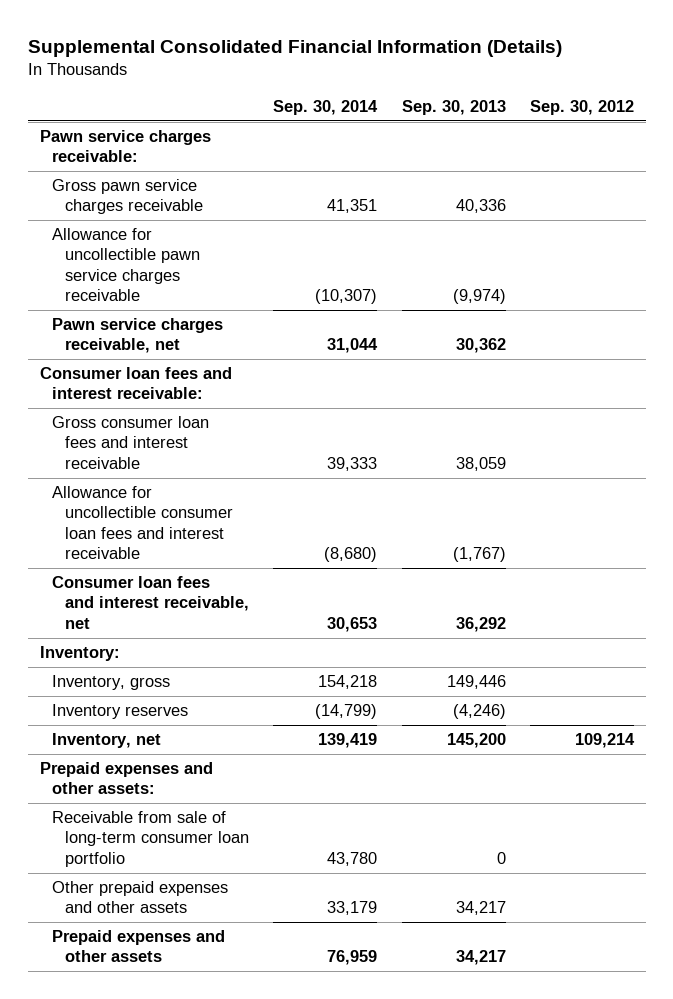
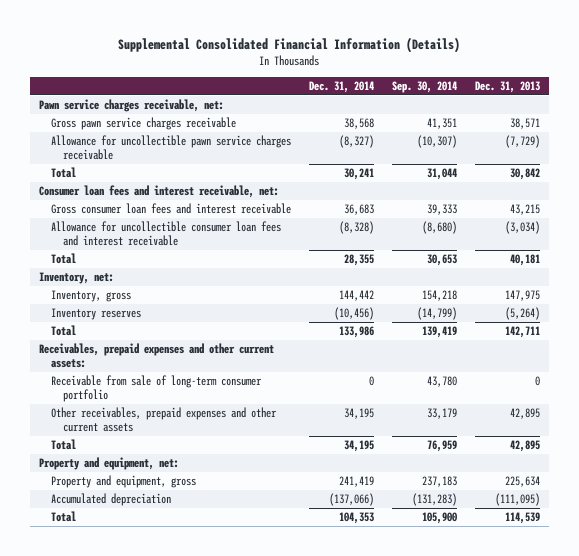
[401,100,506,116] Sep. 30, 2013 -> none
[529,100,634,116] Sep. 30, 2012 -> none
none -> [308,80,374,93] Dec. 31, 2014
none -> [474,80,540,93] Dec. 31, 2013
[39,130,211,163] Pawn service charges receivable: -> [39,99,225,113] Pawn service charges receivable, net:
[52,318,224,354] Pawn service charges receivable, net -> [51,167,77,179] Total
[39,367,232,400] Consumer loan fees and interest receivable: -> [39,185,280,199] Consumer loan fees and interest receivable, net:
[52,576,250,629] Consumer loan fees and interest receivable, net -> [51,253,77,265] Total
[39,646,120,662] Inventory: -> [39,272,115,285] Inventory, net:
[52,733,162,749] Inventory, net -> [51,325,77,337] Total
[39,762,213,795] Prepaid expenses and other assets: -> [39,343,275,369] Receivables, prepaid expenses and other current assets:
[52,811,250,867] Receivable from sale of long-term consumer loan portfolio -> [51,375,263,403] Receivable from sale of long-term consumer portfolio
[52,881,229,914] Other prepaid expenses and other assets -> [51,407,278,433] Other receivables, prepaid expenses and other current assets
[52,930,226,963] Prepaid expenses and other assets -> [51,439,77,451] Total
none -> [39,457,180,471] Property and equipment, net:
none -> [51,475,197,489] Property and equipment, gross
none -> [51,493,172,507] Accumulated depreciation
none -> [51,511,77,523] Total

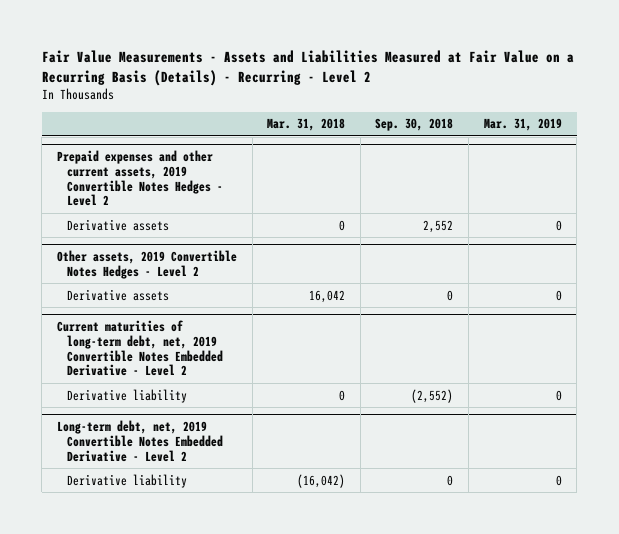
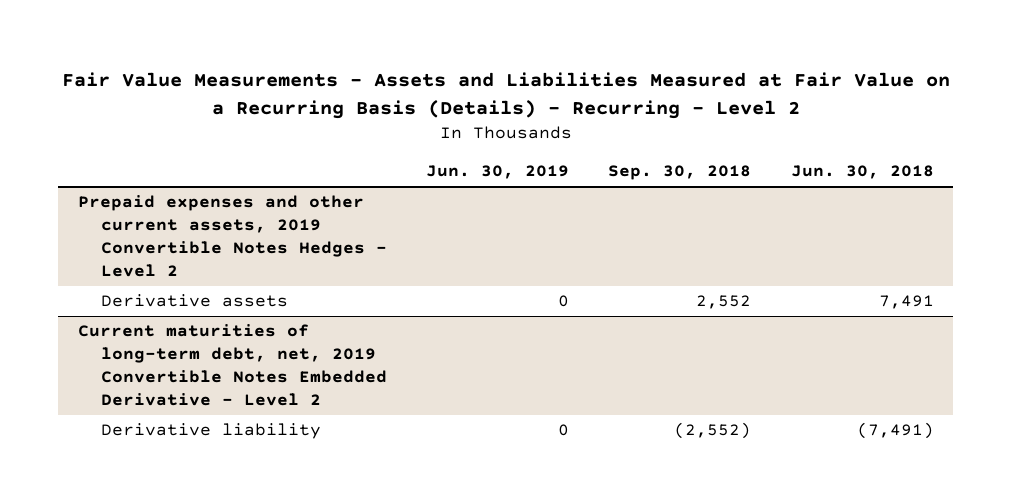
[267,118,346,132] Mar. 31, 2018 -> none
[483,118,562,132] Mar. 31, 2019 -> none
none -> [426,165,570,180] Jun. 30, 2019
none -> [790,165,934,180] Jun. 30, 2018
[57,249,238,279] Other assets, 2019 Convertible Notes Hedges - Level 2 -> none
[66,288,169,301] Derivative assets -> none
[57,419,223,462] Long-term debt, net, 2019 Convertible Notes Embedded Derivative - Level 2 -> none
[66,473,187,488] Derivative liability -> none

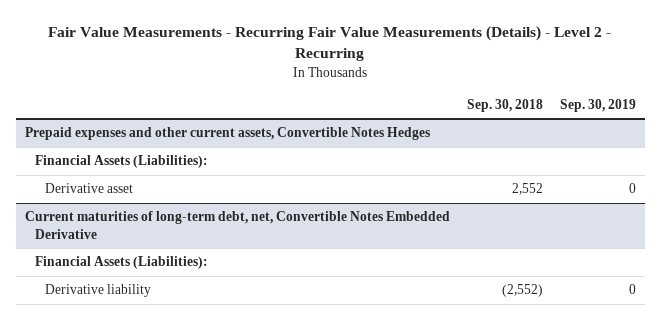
[61,72,950,119] Fair Value Measurements - Assets and Liabilities Measured at Fair Value on a Recurring Basis (Details) - Recurring - Level 2 -> [48,26,612,62] Fair Value Measurements - Recurring Fair Value Measurements (Details) - Level 2 - Recurring
[426,165,570,180] Jun. 30, 2019 -> none
[790,165,934,180] Jun. 30, 2018 -> none
none -> [560,98,637,112] Sep. 30, 2019
[77,195,388,277] Prepaid expenses and other current assets, 2019 Convertible Notes Hedges - Level 2 -> [24,127,430,141] Prepaid expenses and other current assets, Convertible Notes Hedges
none -> [35,155,209,169] Financial Assets (Liabilities):
[101,294,289,308] Derivative assets -> [45,183,134,194] Derivative asset
[77,324,388,406] Current maturities of long-term debt, net, 2019 Convertible Notes Embedded Derivative - Level 2 -> [24,211,450,239] Current maturities of long-term debt, net, Convertible Notes Embedded Derivative
none -> [35,256,209,270] Financial Assets (Liabilities):

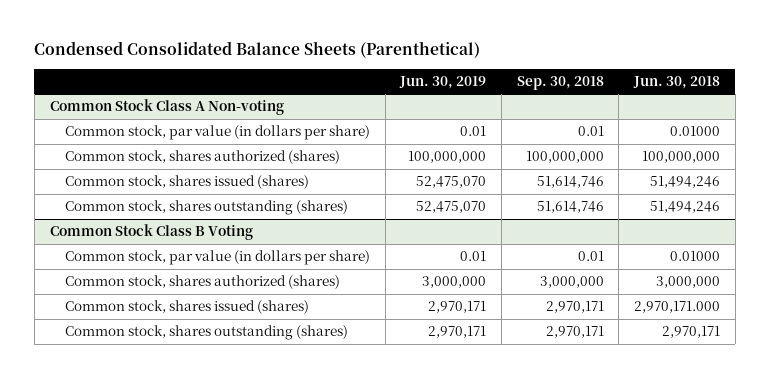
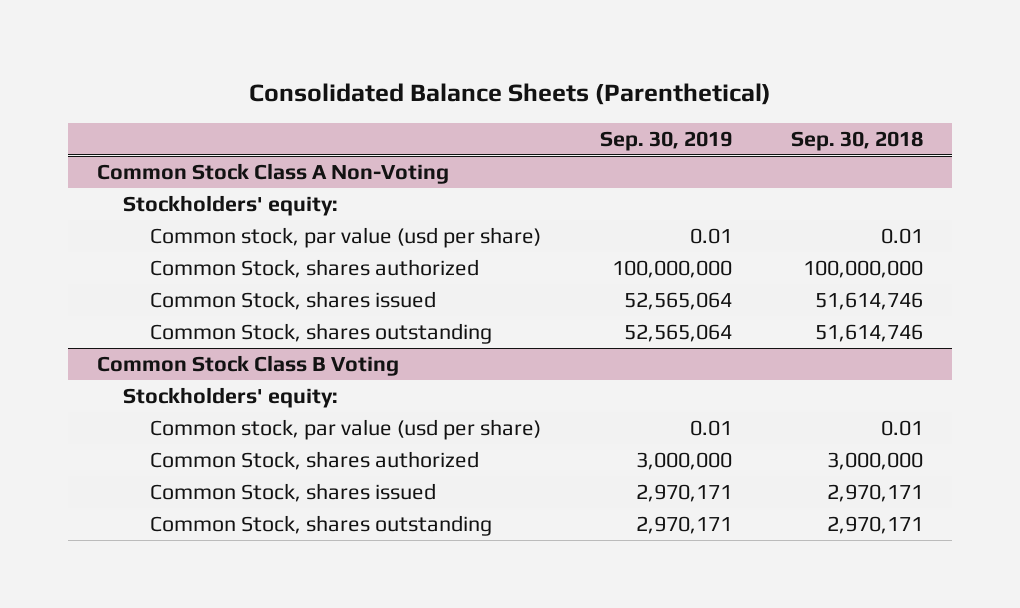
[34,41,481,59] Condensed Consolidated Balance Sheets (Parenthetical) -> [249,83,772,106] Consolidated Balance Sheets (Parenthetical)
[399,75,487,89] Jun. 30, 2019 -> none
[633,75,721,89] Jun. 30, 2018 -> none
none -> [599,131,732,152] Sep. 30, 2019
[49,99,284,116] Common Stock Class A Non-voting -> [97,162,450,184] Common Stock Class A Non-Voting
none -> [123,194,339,216] Stockholders' equity:
[65,125,371,141] Common stock, par value (in dollars per share) -> [149,226,541,248] Common stock, par value (usd per share)
[65,150,341,165] Common stock, shares authorized (shares) -> [149,258,479,278] Common Stock, shares authorized
[65,175,310,190] Common stock, shares issued (shares) -> [149,290,436,310] Common Stock, shares issued
[65,200,349,216] Common stock, shares outstanding (shares) -> [149,322,492,344] Common Stock, shares outstanding
none -> [123,386,339,408] Stockholders' equity:
[65,250,371,266] Common stock, par value (in dollars per share) -> [149,418,541,440] Common stock, par value (usd per share)
[65,275,341,290] Common stock, shares authorized (shares) -> [149,450,479,470] Common Stock, shares authorized
[65,300,310,315] Common stock, shares issued (shares) -> [149,482,436,502] Common Stock, shares issued
[65,325,349,341] Common stock, shares outstanding (shares) -> [149,514,492,536] Common Stock, shares outstanding

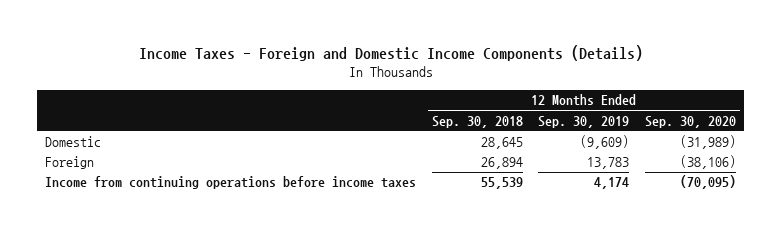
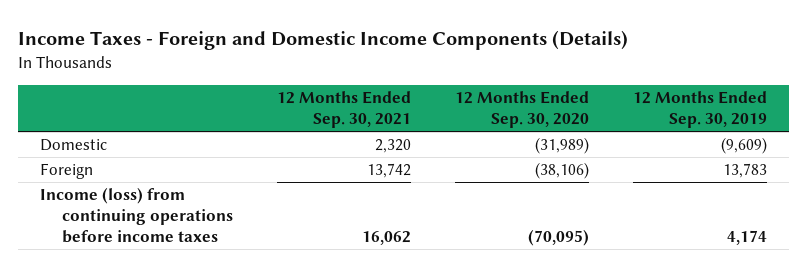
[431,115,523,128] Sep. 30, 2018 -> none
none -> [276,91,411,129] 12 Months Ended Sep. 30, 2021
[44,176,416,190] Income from continuing operations before income taxes -> [39,187,233,244] Income (loss) from continuing operations before income taxes

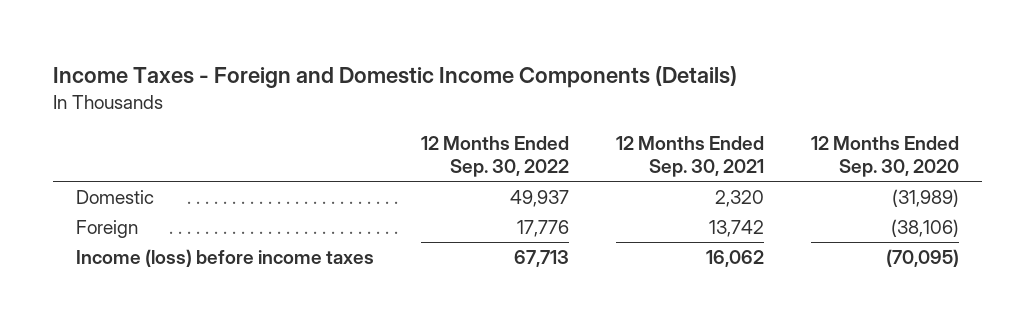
[632,91,767,129] 12 Months Ended Sep. 30, 2019 -> none
none -> [421,135,570,178] 12 Months Ended Sep. 30, 2022
[39,187,233,244] Income (loss) from continuing operations before income taxes -> [76,248,375,267] Income (loss) before income taxes

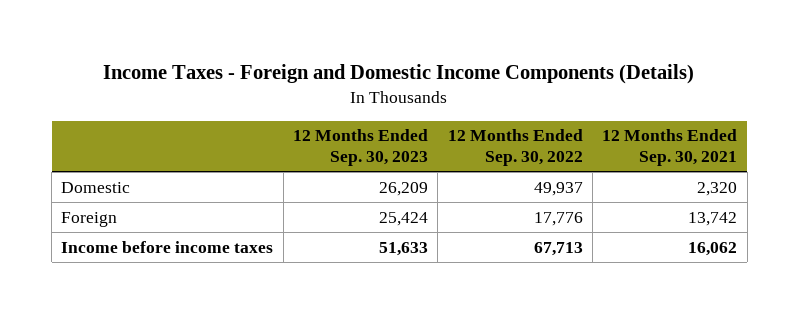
[810,135,959,178] 12 Months Ended Sep. 30, 2020 -> none
none -> [293,129,429,167] 12 Months Ended Sep. 30, 2023
[76,248,375,267] Income (loss) before income taxes -> [61,240,274,253] Income before income taxes

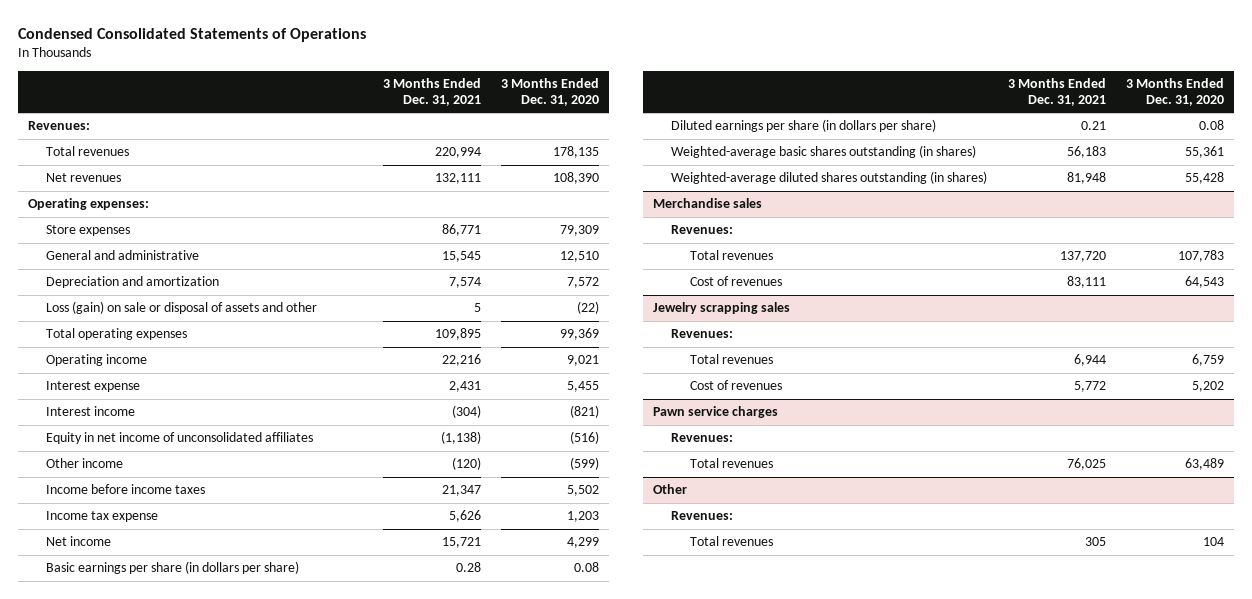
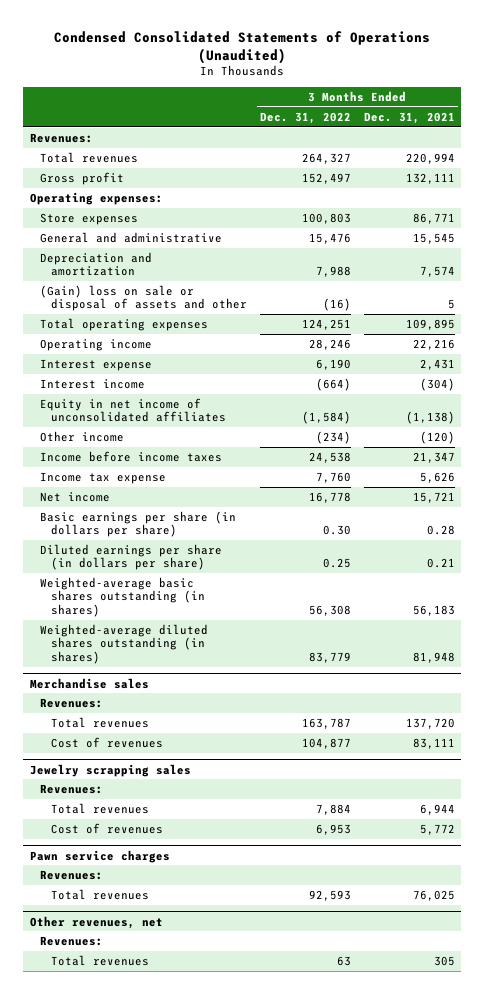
[17,27,366,42] Condensed Consolidated Statements of Operations -> [54,30,431,64] Condensed Consolidated Statements of Operations (Unaudited)
[500,77,599,106] 3 Months Ended Dec. 31, 2020 -> none
none -> [259,111,351,124] Dec. 31, 2022
[46,173,122,183] Net revenues -> [40,171,125,185] Gross profit
[46,301,318,315] Loss (gain) on sale or disposal of assets and other -> [40,284,248,312] (Gain) loss on sale or disposal of assets and other
[652,484,687,495] Other -> [29,915,163,929] Other revenues, net

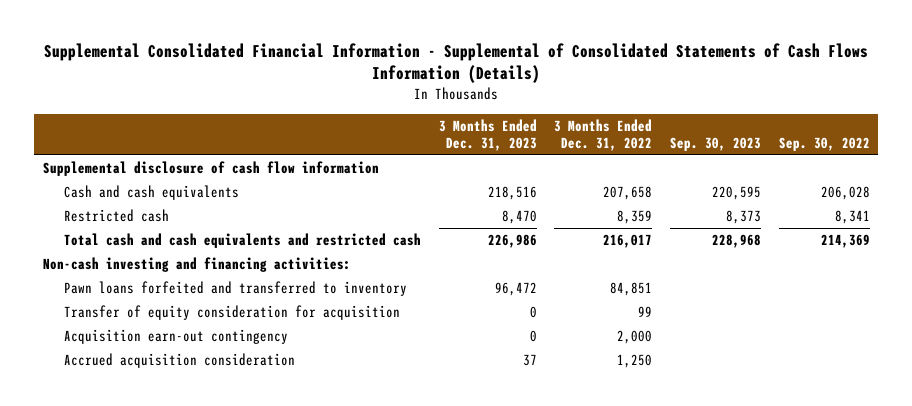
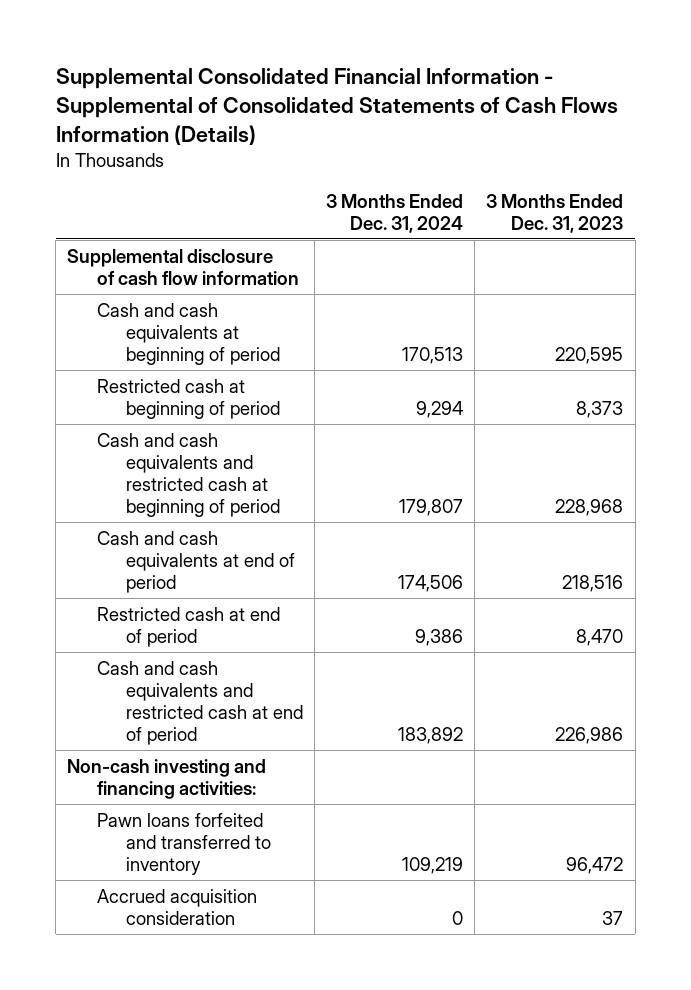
[554,118,653,151] 3 Months Ended Dec. 31, 2022 -> none
[669,136,761,151] Sep. 30, 2023 -> none
[778,136,870,151] Sep. 30, 2022 -> none
none -> [326,193,464,233] 3 Months Ended Dec. 31, 2024
[63,185,239,201] Cash and cash equivalents -> [96,302,280,365] Cash and cash equivalents at beginning of period
[487,186,537,201] 218,516 -> [555,346,624,364] 220,595
[63,209,169,223] Restricted cash -> [96,378,280,419] Restricted cash at beginning of period
[501,210,537,225] 8,470 -> [576,400,624,418] 8,373
[63,233,421,249] Total cash and cash equivalents and restricted cash -> [96,432,280,517] Cash and cash equivalents and restricted cash at beginning of period
[487,234,537,249] 226,986 -> [555,498,624,516] 228,968
none -> [96,530,295,593] Cash and cash equivalents at end of period
none -> [96,606,280,647] Restricted cash at end of period
none -> [96,660,303,745] Cash and cash equivalents and restricted cash at end of period
[63,305,400,321] Transfer of equity consideration for acquisition -> none
[63,329,288,345] Acquisition earn-out contingency -> none

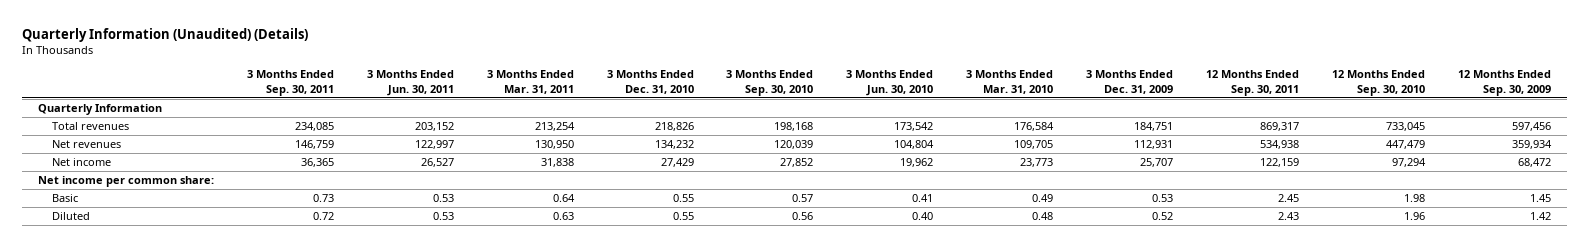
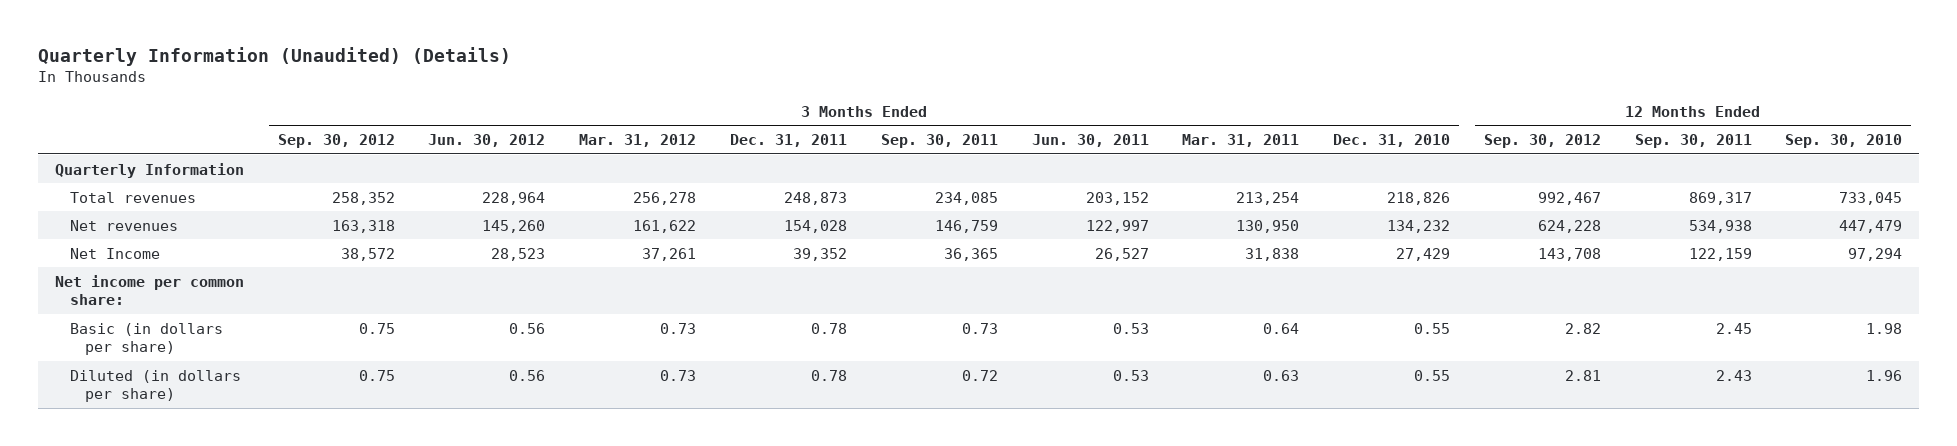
[726,70,814,96] 3 Months Ended Sep. 30, 2010 -> none
[846,70,934,96] 3 Months Ended Jun. 30, 2010 -> none
[966,70,1054,94] 3 Months Ended Mar. 31, 2010 -> none
[1086,70,1174,94] 3 Months Ended Dec. 31, 2009 -> none
[1457,70,1551,96] 12 Months Ended Sep. 30, 2009 -> none
none -> [277,134,395,149] Sep. 30, 2012
none -> [428,134,546,148] Jun. 30, 2012
none -> [579,134,697,148] Mar. 31, 2012
none -> [730,134,848,148] Dec. 31, 2011
none -> [1483,134,1601,149] Sep. 30, 2012
[52,158,112,167] Net income -> [70,247,161,259] Net Income
[52,194,79,203] Basic -> [70,322,224,356] Basic (in dollars per share)
[52,212,91,221] Diluted -> [70,369,242,403] Diluted (in dollars per share)

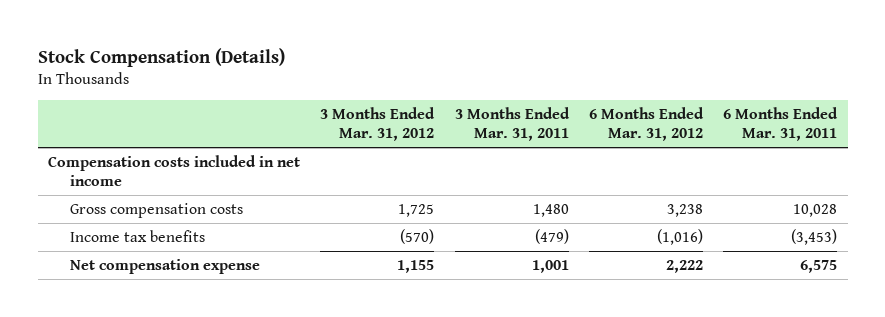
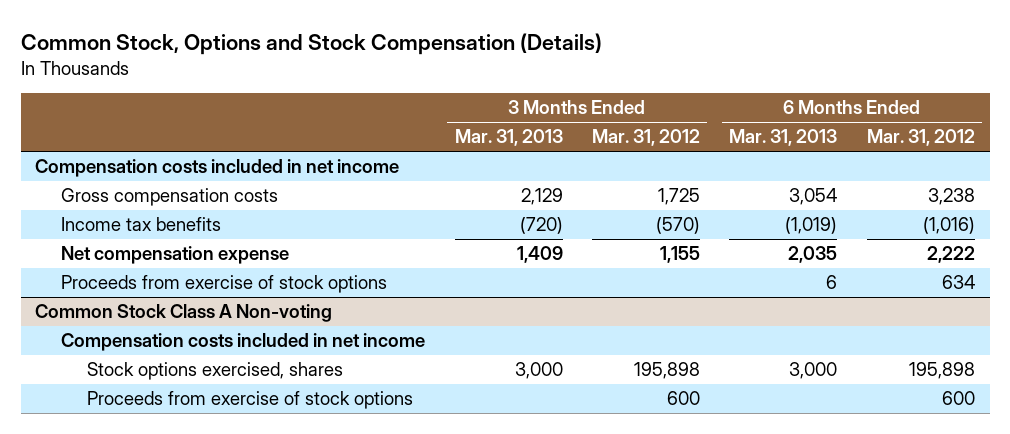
[37,47,285,67] Stock Compensation (Details) -> [20,32,602,55] Common Stock, Options and Stock Compensation (Details)
[454,107,570,142] 3 Months Ended Mar. 31, 2011 -> none
[723,107,839,142] 6 Months Ended Mar. 31, 2011 -> none
none -> [454,129,563,147] Mar. 31, 2013
none -> [729,129,838,147] Mar. 31, 2013
none -> [61,275,388,294] Proceeds from exercise of stock options
none -> [35,304,333,323] Common Stock Class A Non-voting
none -> [61,333,426,352] Compensation costs included in net income
none -> [87,362,344,381] Stock options exercised, shares
none -> [87,391,414,410] Proceeds from exercise of stock options

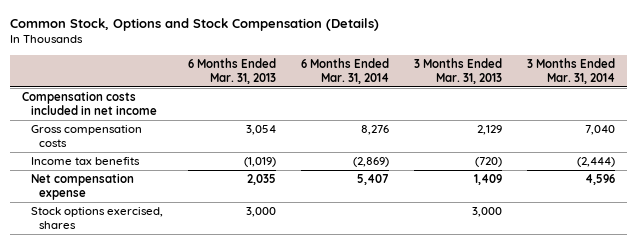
[592,129,701,147] Mar. 31, 2012 -> none
[866,129,975,147] Mar. 31, 2012 -> none
none -> [300,57,389,84] 6 Months Ended Mar. 31, 2014
none -> [526,57,615,84] 3 Months Ended Mar. 31, 2014
[61,275,388,294] Proceeds from exercise of stock options -> none
[35,304,333,323] Common Stock Class A Non-voting -> none
[61,333,426,352] Compensation costs included in net income -> none
[87,391,414,410] Proceeds from exercise of stock options -> none

